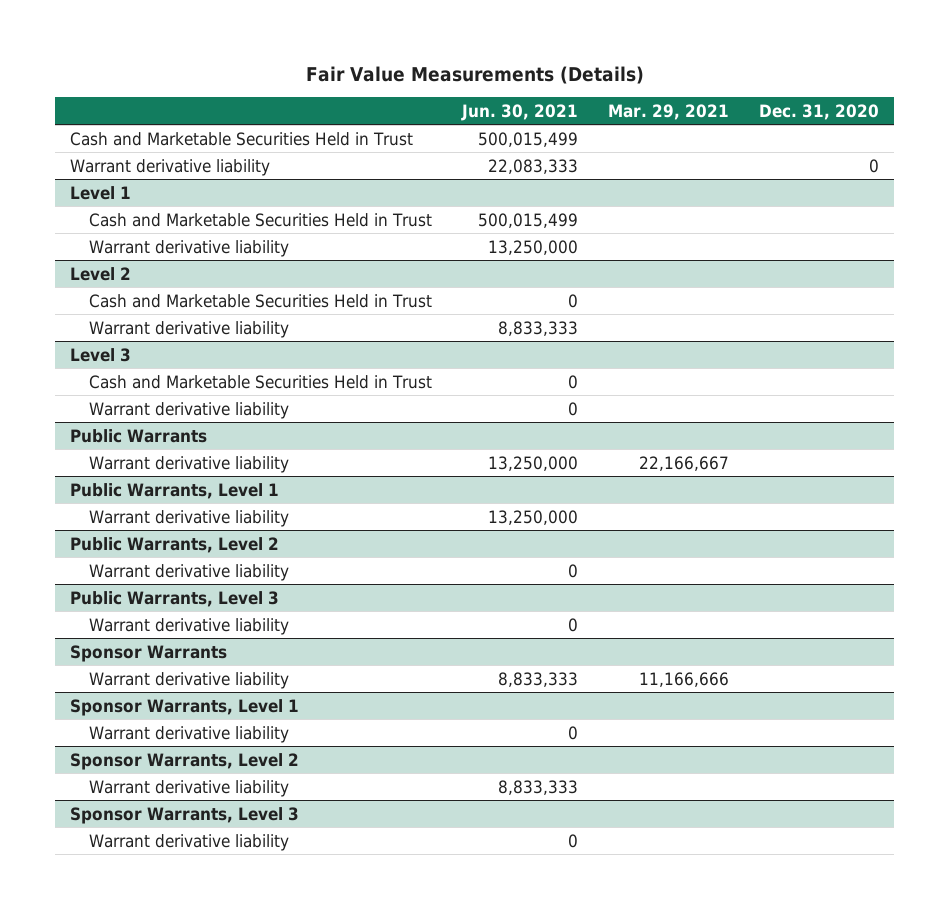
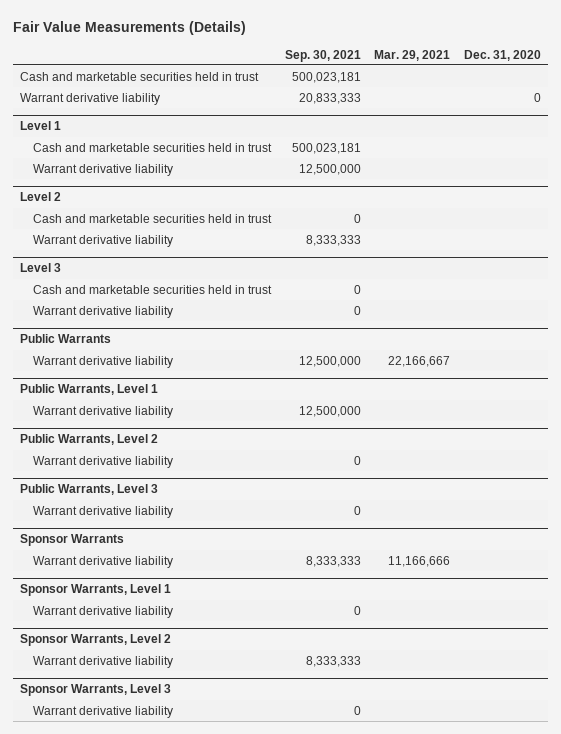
[460,103,578,121] Jun. 30, 2021 -> none
none -> [284,49,361,62] Sep. 30, 2021
[70,131,414,146] Cash and Marketable Securities Held in Trust -> [19,71,259,81] Cash and marketable securities held in trust
[88,212,432,227] Cash and Marketable Securities Held in Trust -> [32,142,272,152] Cash and marketable securities held in trust
[88,293,432,308] Cash and Marketable Securities Held in Trust -> [32,213,272,223] Cash and marketable securities held in trust
[88,374,432,389] Cash and Marketable Securities Held in Trust -> [32,284,272,294] Cash and marketable securities held in trust

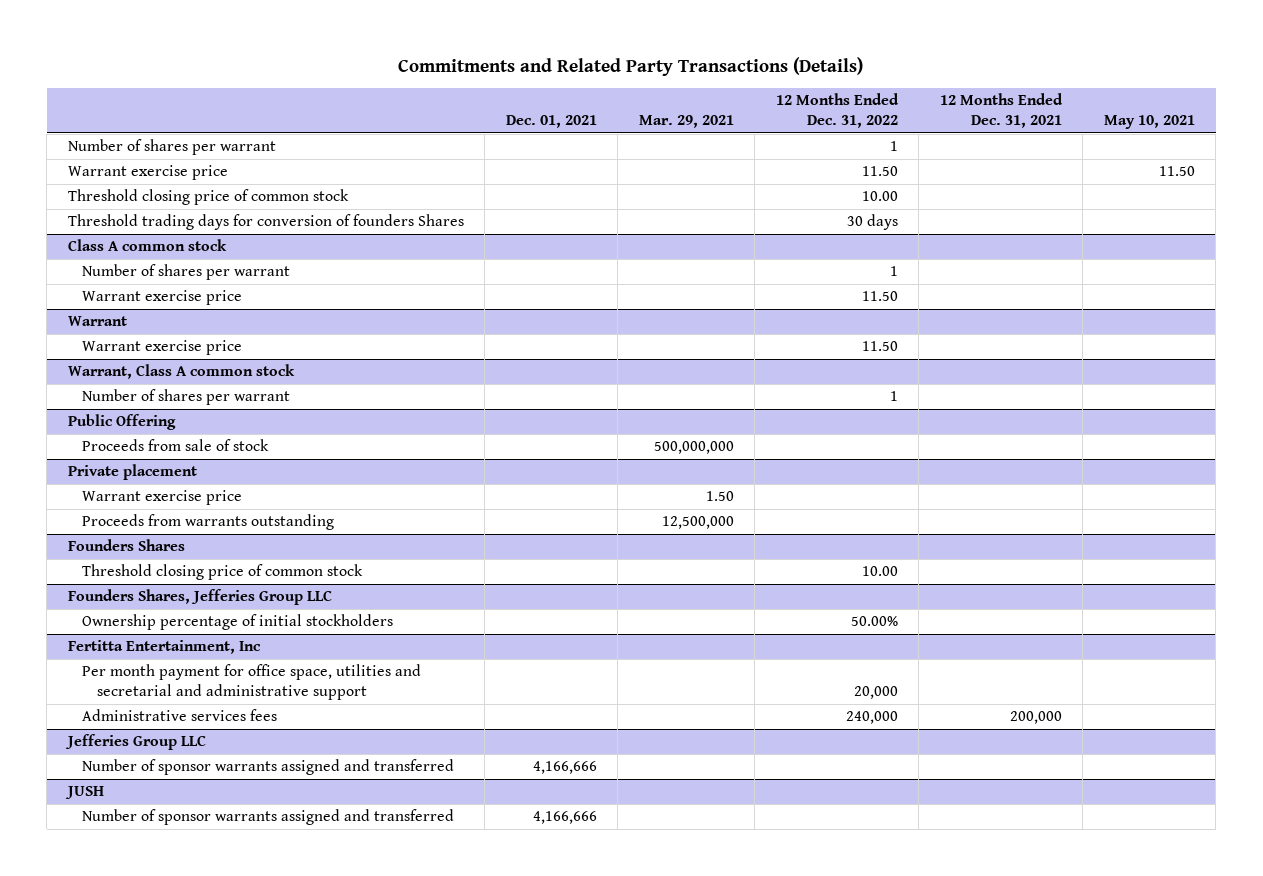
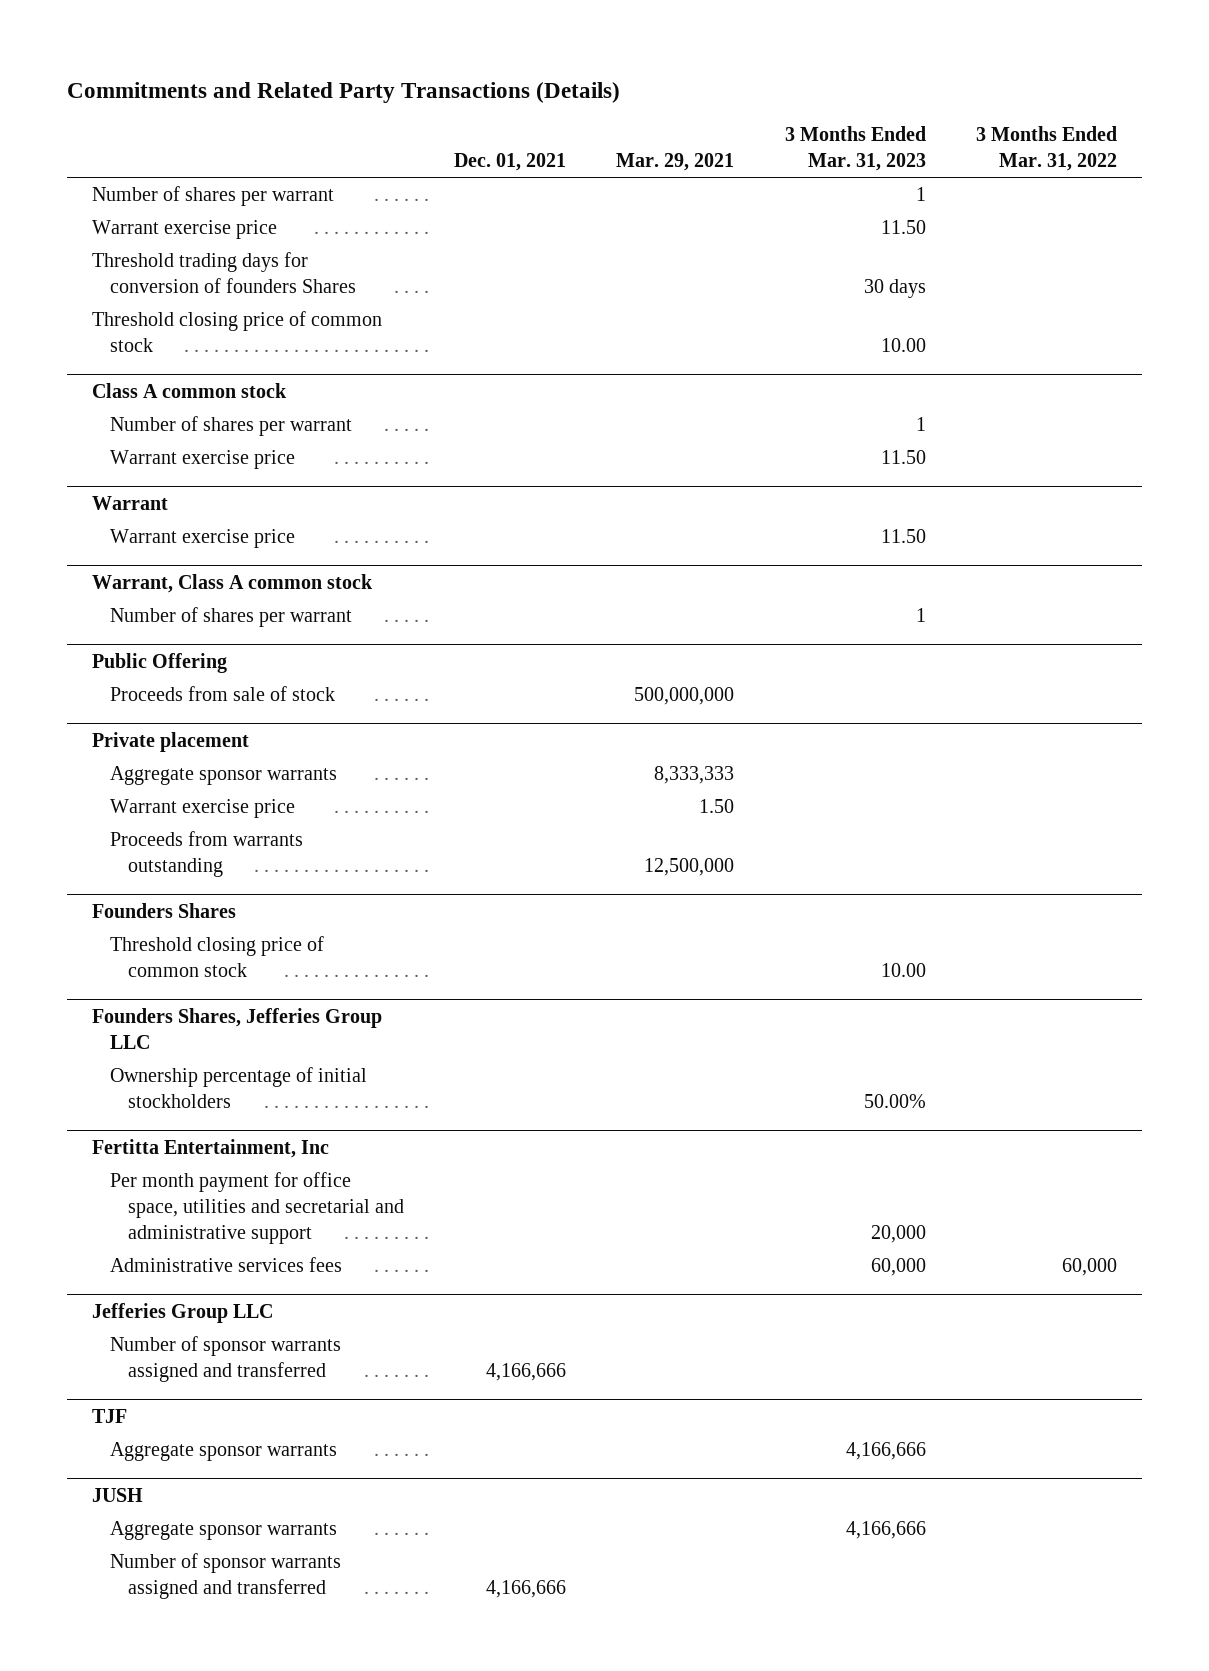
[775,93,899,129] 12 Months Ended Dec. 31, 2022 -> none
[939,93,1063,129] 12 Months Ended Dec. 31, 2021 -> none
[1103,115,1195,130] May 10, 2021 -> none
none -> [784,126,926,172] 3 Months Ended Mar. 31, 2023
none -> [976,126,1118,172] 3 Months Ended Mar. 31, 2022
[67,189,349,206] Threshold closing price of common stock -> [92,311,383,352] Threshold closing price of common stock
none -> [109,766,337,786] Aggregate sponsor warrants
none -> [92,1408,128,1423] TJF
none -> [109,1442,337,1462] Aggregate sponsor warrants
none -> [109,1521,337,1541] Aggregate sponsor warrants

